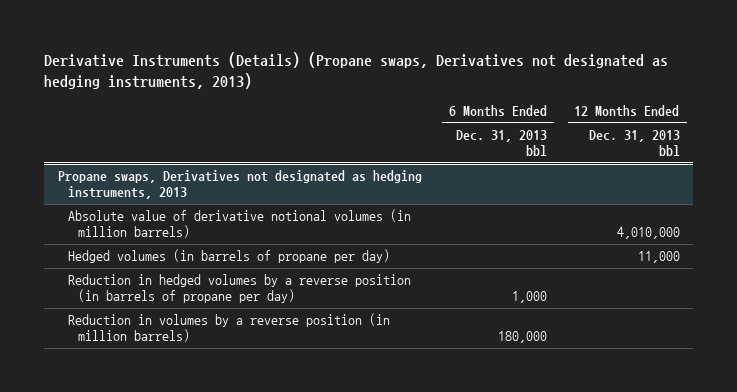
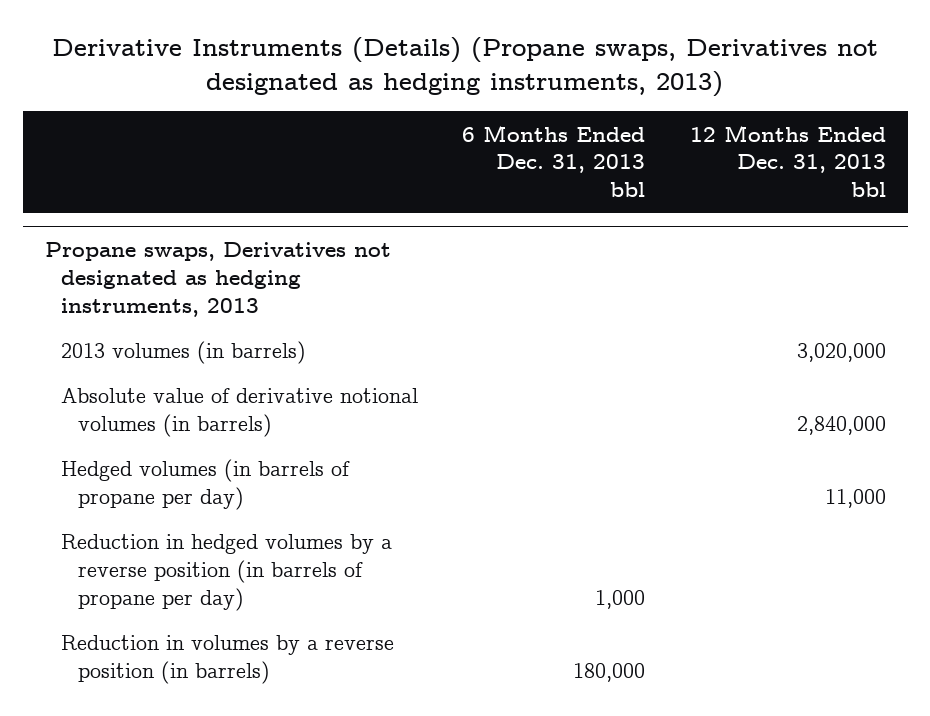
none -> [61,341,307,365] 2013 volumes (in barrels)
[67,209,411,239] Absolute value of derivative notional volumes (in million barrels) -> [61,388,419,437] Absolute value of derivative notional volumes (in barrels)
[616,227,680,240] 4,010,000 -> [796,415,886,435] 2,840,000
[67,313,390,343] Reduction in volumes by a reverse position (in million barrels) -> [61,635,395,684] Reduction in volumes by a reverse position (in barrels)

